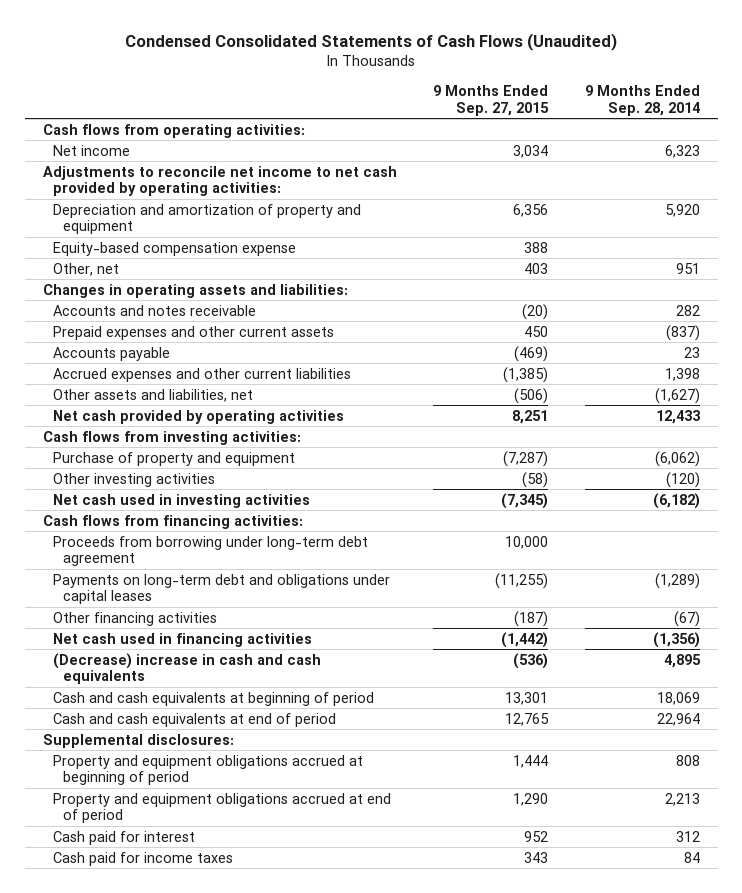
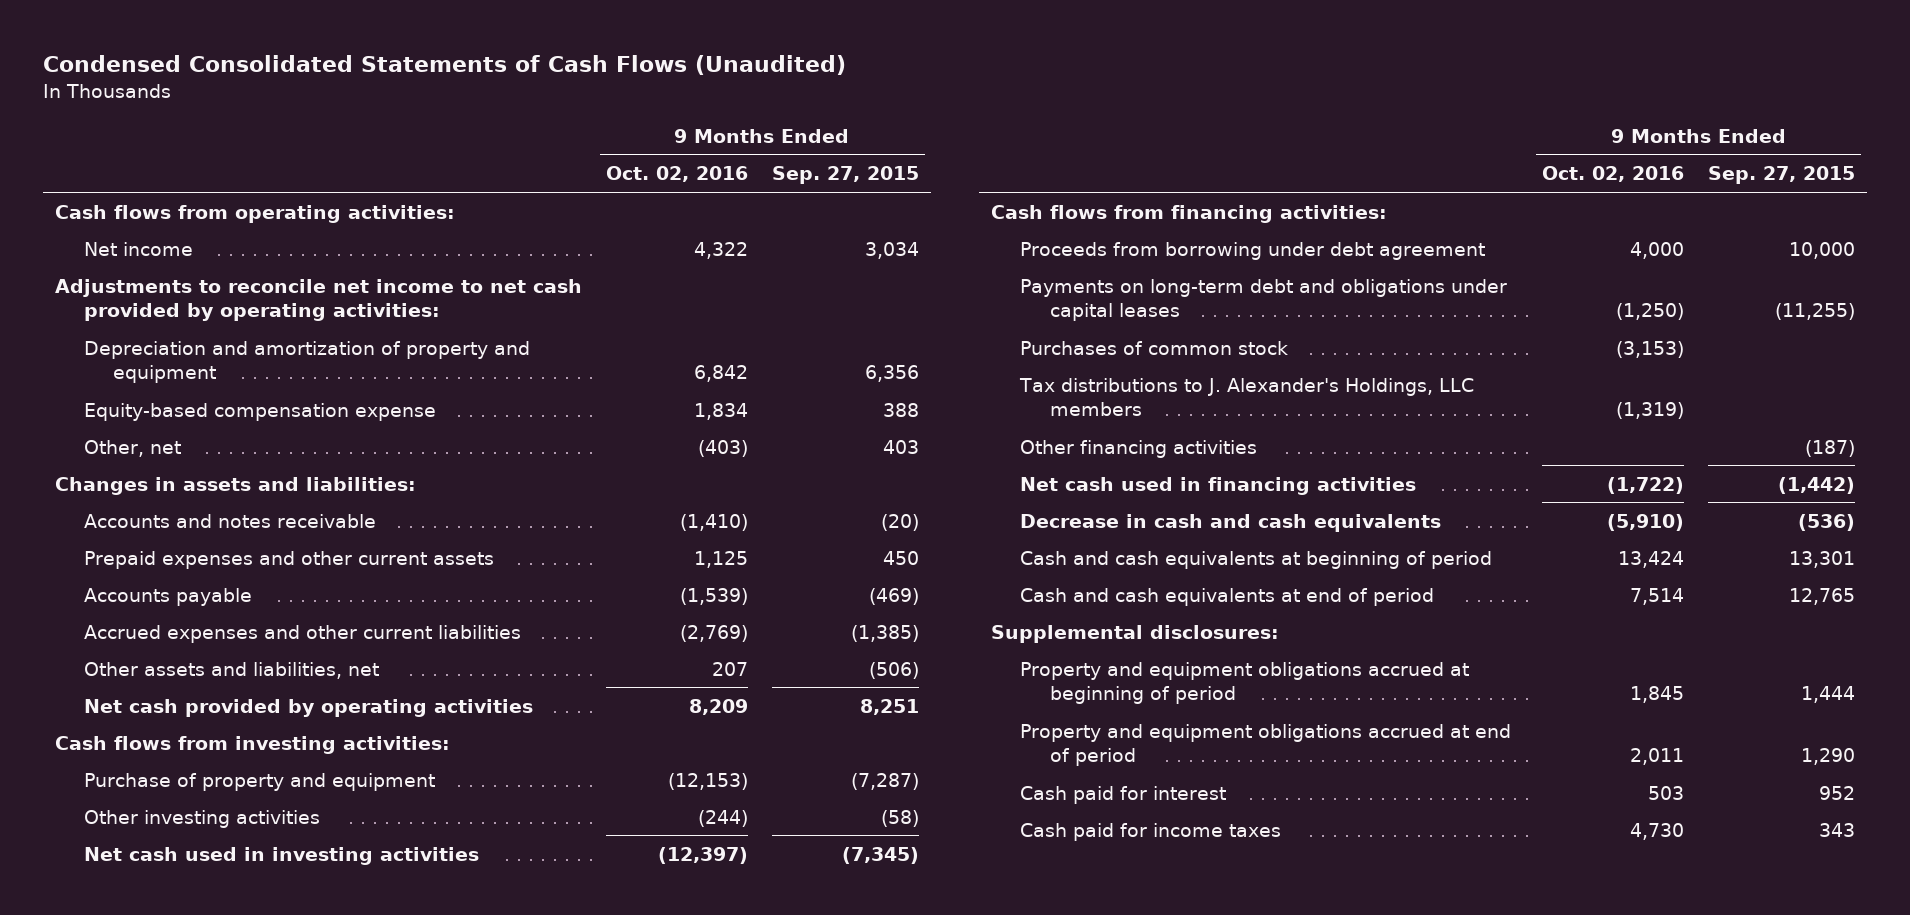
[584,84,700,116] 9 Months Ended Sep. 28, 2014 -> none
none -> [605,166,748,183] Oct. 02, 2016
[42,283,348,298] Changes in operating assets and liabilities: -> [54,476,416,495] Changes in assets and liabilities:
[52,535,368,567] Proceeds from borrowing under long-term debt agreement -> [1020,241,1486,260] Proceeds from borrowing under debt agreement
none -> [1020,340,1289,355] Purchases of common stock
none -> [1019,377,1475,417] Tax distributions to J. Alexander's Holdings, LLC members
[52,652,321,685] (Decrease) increase in cash and cash equivalents -> [1020,513,1442,532] Decrease in cash and cash equivalents

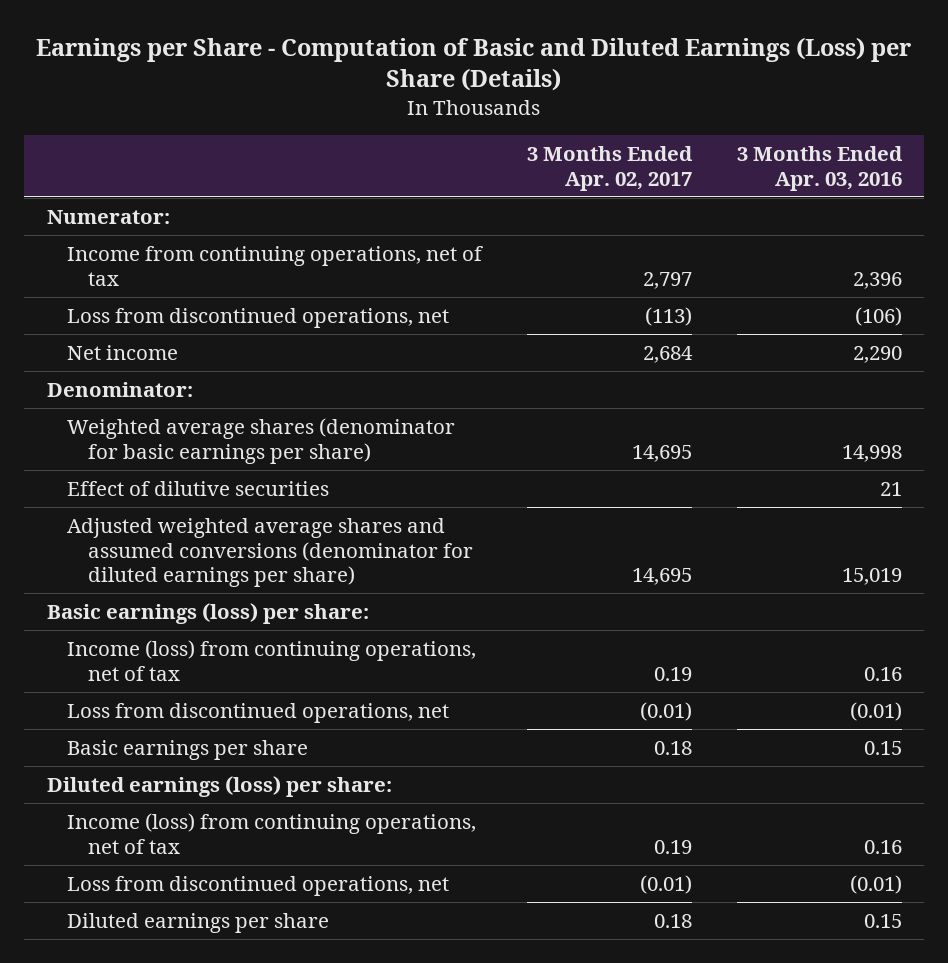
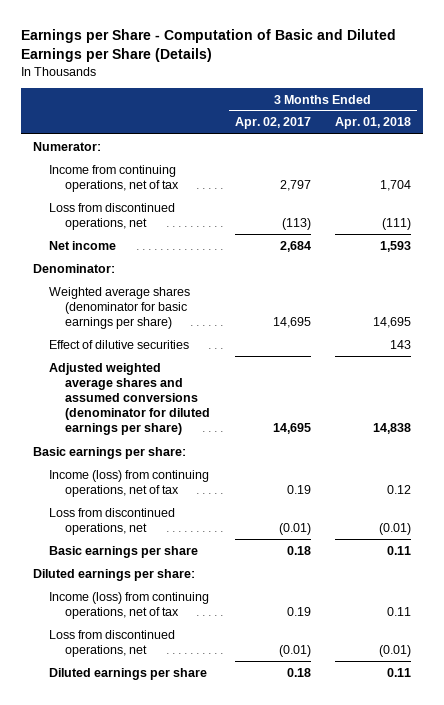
[36,36,912,92] Earnings per Share - Computation of Basic and Diluted Earnings (Loss) per Share (Details) -> [20,28,396,62] Earnings per Share - Computation of Basic and Diluted Earnings per Share (Details)
[736,145,903,191] 3 Months Ended Apr. 03, 2016 -> none
none -> [335,117,412,130] Apr. 01, 2018
[46,602,369,624] Basic earnings (loss) per share: -> [32,446,186,459] Basic earnings per share:
[46,775,392,797] Diluted earnings (loss) per share: -> [32,568,195,581] Diluted earnings per share:

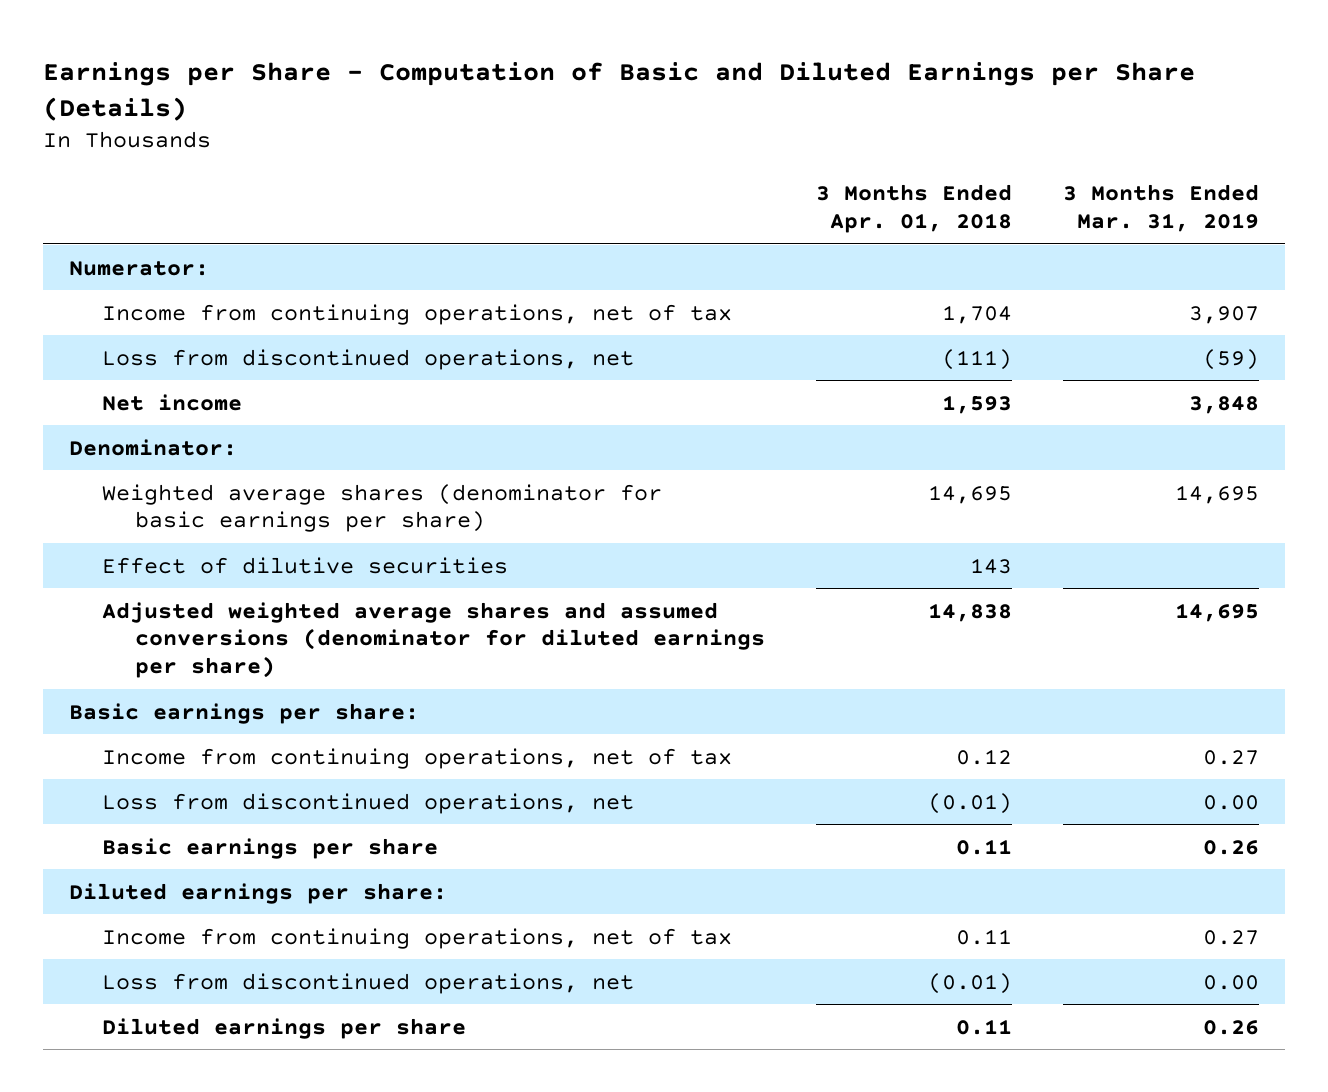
[234,117,311,130] Apr. 02, 2017 -> none
none -> [1063,184,1260,233] 3 Months Ended Mar. 31, 2019
[49,469,210,497] Income (loss) from continuing operations, net of tax -> [102,747,733,769] Income from continuing operations, net of tax
[49,591,210,619] Income (loss) from continuing operations, net of tax -> [102,927,733,949] Income from continuing operations, net of tax

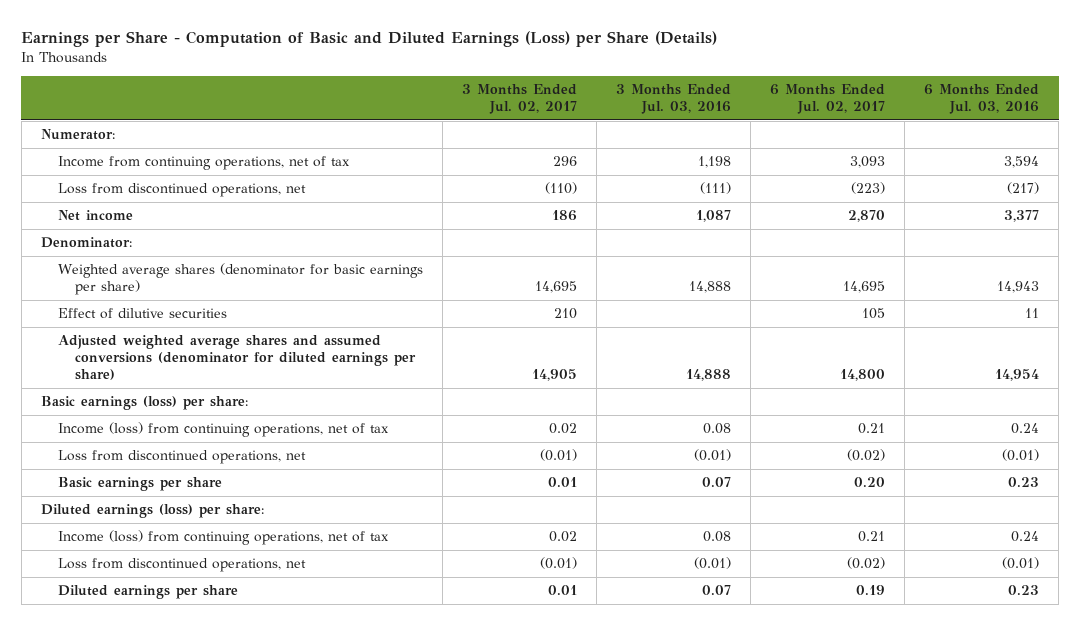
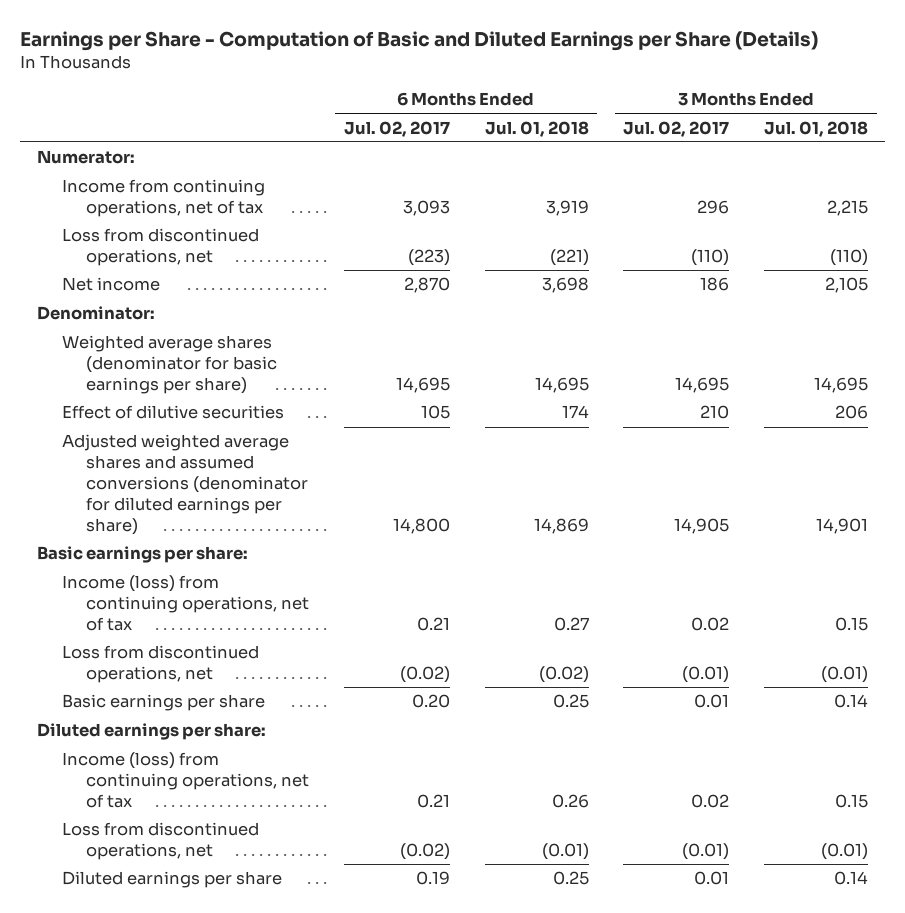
[21,30,718,47] Earnings per Share - Computation of Basic and Diluted Earnings (Loss) per Share (Details) -> [19,30,818,51] Earnings per Share - Computation of Basic and Diluted Earnings per Share (Details)
[616,84,732,115] 3 Months Ended Jul. 03, 2016 -> none
[924,84,1040,115] 6 Months Ended Jul. 03, 2016 -> none
none -> [484,120,589,137] Jul. 01, 2018
none -> [764,120,869,137] Jul. 01, 2018
[40,396,248,411] Basic earnings (loss) per share: -> [37,546,249,564] Basic earnings per share:
[40,504,264,519] Diluted earnings (loss) per share: -> [37,723,267,741] Diluted earnings per share:

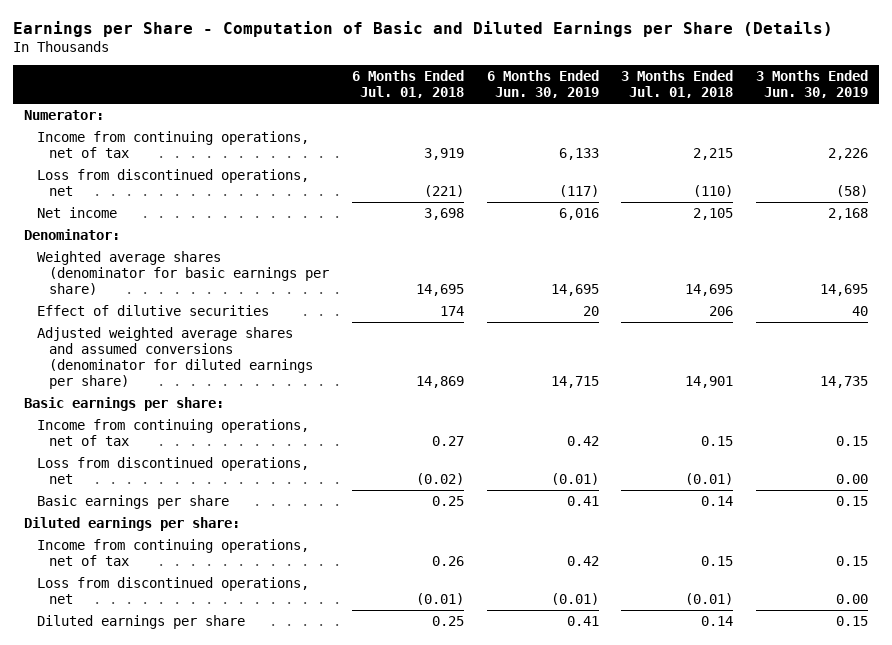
[344,120,451,137] Jul. 02, 2017 -> none
[623,120,730,137] Jul. 02, 2017 -> none
none -> [486,69,599,98] 6 Months Ended Jun. 30, 2019
none -> [755,69,868,98] 3 Months Ended Jun. 30, 2019
[61,575,310,632] Income (loss) from continuing operations, net of tax -> [36,418,309,447] Income from continuing operations, net of tax
[61,752,310,809] Income (loss) from continuing operations, net of tax -> [36,538,309,567] Income from continuing operations, net of tax

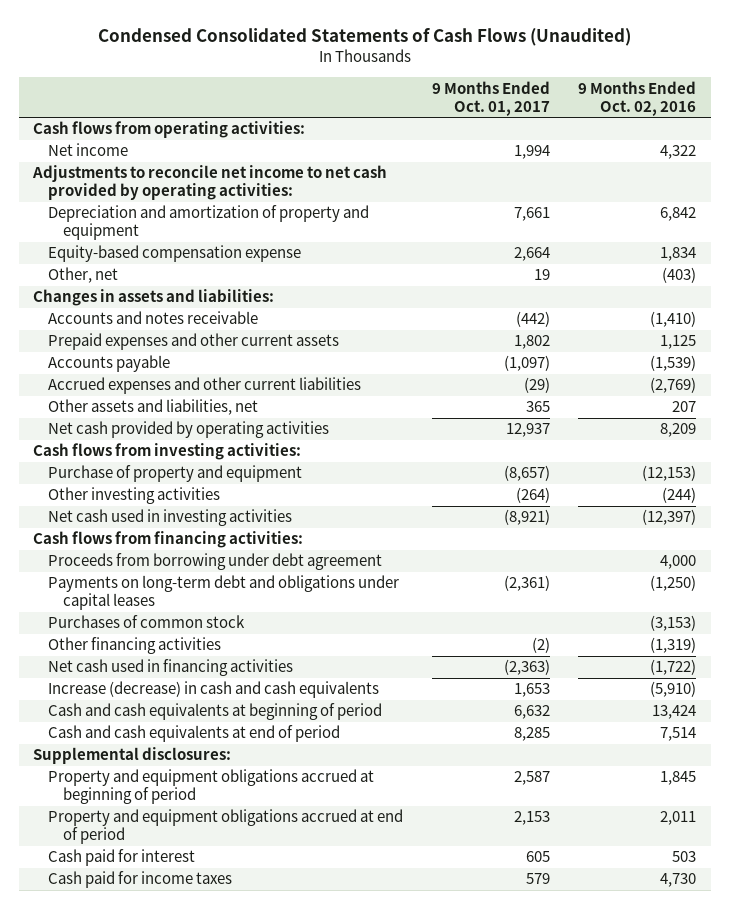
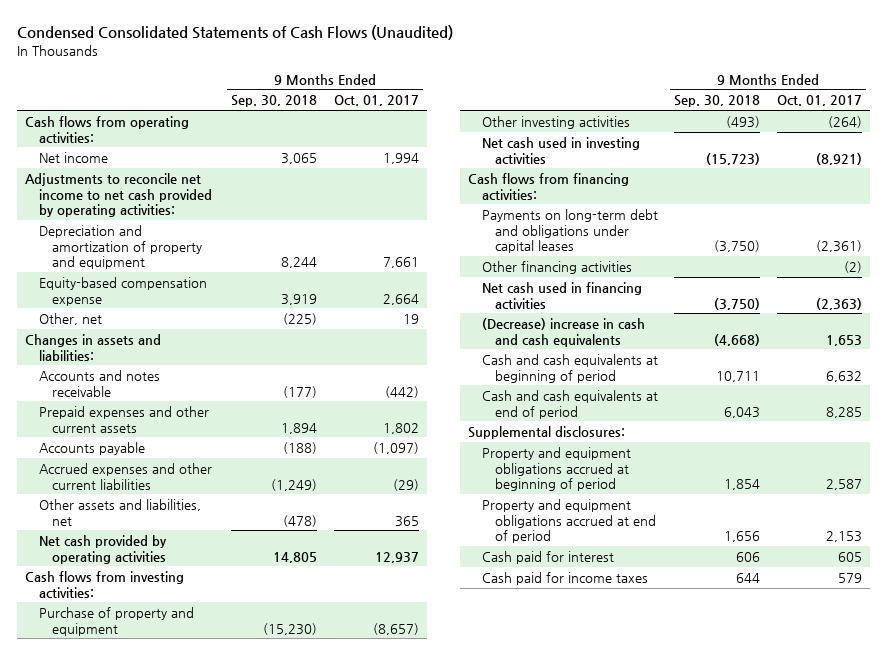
[578,80,697,116] 9 Months Ended Oct. 02, 2016 -> none
none -> [231,95,318,108] Sep. 30, 2018
[48,553,383,571] Proceeds from borrowing under debt agreement -> none
[48,615,246,629] Purchases of common stock -> none
[48,681,380,699] Increase (decrease) in cash and cash equivalents -> [481,318,645,347] (Decrease) increase in cash and cash equivalents

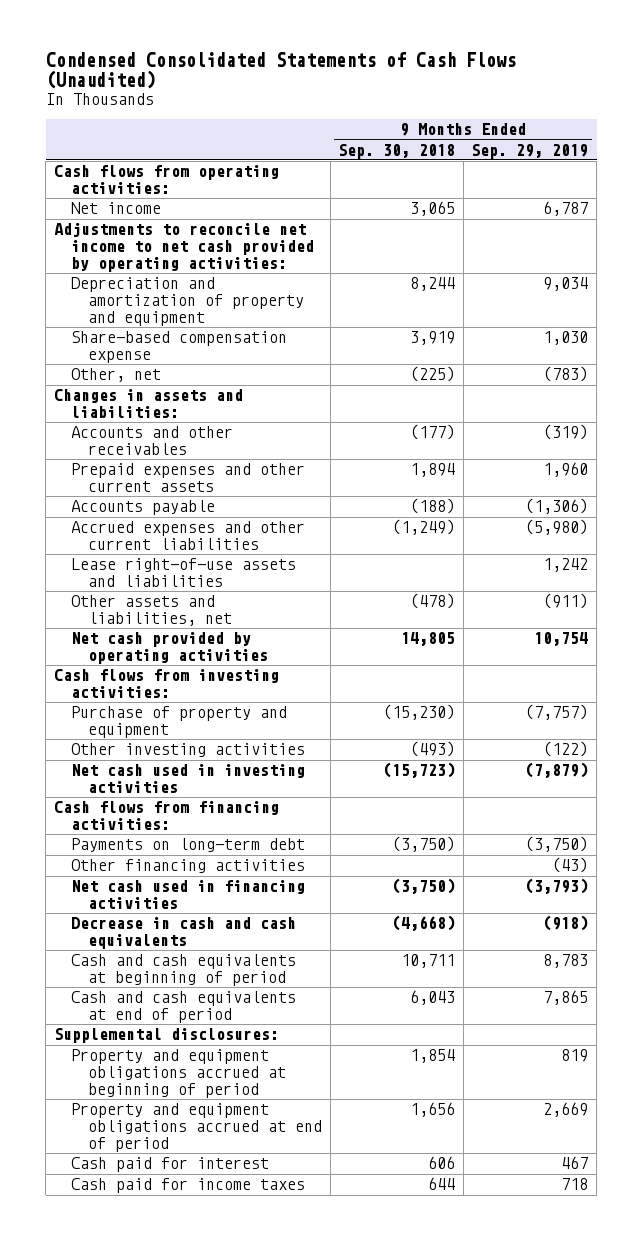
[333,95,419,107] Oct. 01, 2017 -> none
none -> [471,143,589,159] Sep. 29, 2019
[38,277,207,306] Equity-based compensation expense -> [71,331,288,364] Share-based compensation expense
[38,370,160,397] Accounts and notes receivable -> [71,426,234,456] Accounts and other receivables
none -> [71,558,297,588] Lease right-of-use assets and liabilities
[481,209,658,254] Payments on long-term debt and obligations under capital leases -> [71,838,306,853] Payments on long-term debt
[481,318,645,347] (Decrease) increase in cash and cash equivalents -> [71,917,297,950] Decrease in cash and cash equivalents

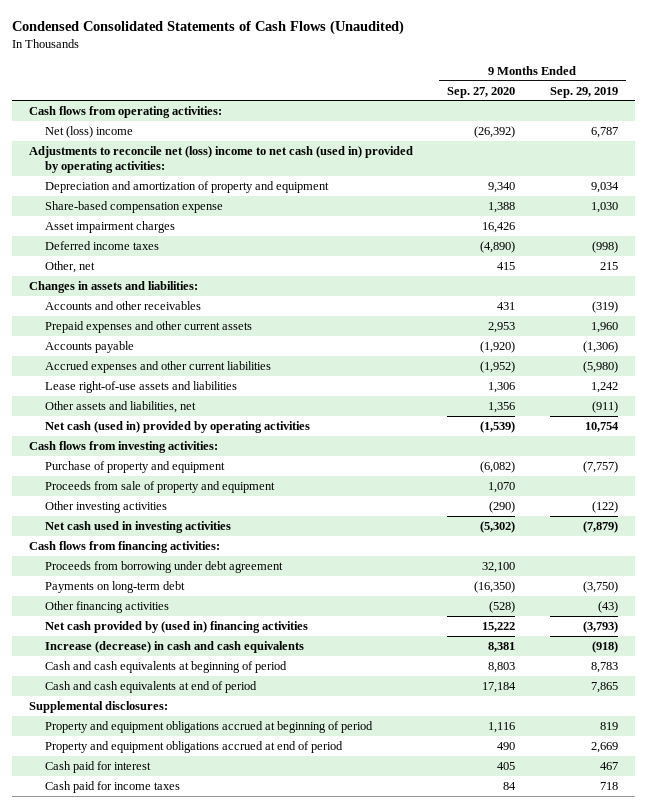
[338,143,456,159] Sep. 30, 2018 -> none
none -> [447,86,516,98] Sep. 27, 2020
[71,202,162,215] Net income -> [44,126,133,139] Net (loss) income
[54,222,315,273] Adjustments to reconcile net income to net cash provided by operating activities: -> [28,146,413,174] Adjustments to reconcile net (loss) income to net cash (used in) provided by operating activities:
none -> [44,221,175,234] Asset impairment charges
none -> [44,241,159,251] Deferred income taxes
[543,366,589,383] (783) -> [599,262,618,271] 215
[71,632,269,665] Net cash provided by operating activities -> [44,421,310,434] Net cash (used in) provided by operating activities
none -> [44,481,275,494] Proceeds from sale of property and equipment
none -> [44,561,283,574] Proceeds from borrowing under debt agreement
[71,880,306,910] Net cash used in financing activities -> [44,621,308,634] Net cash provided by (used in) financing activities
[71,917,297,950] Decrease in cash and cash equivalents -> [44,641,304,654] Increase (decrease) in cash and cash equivalents

